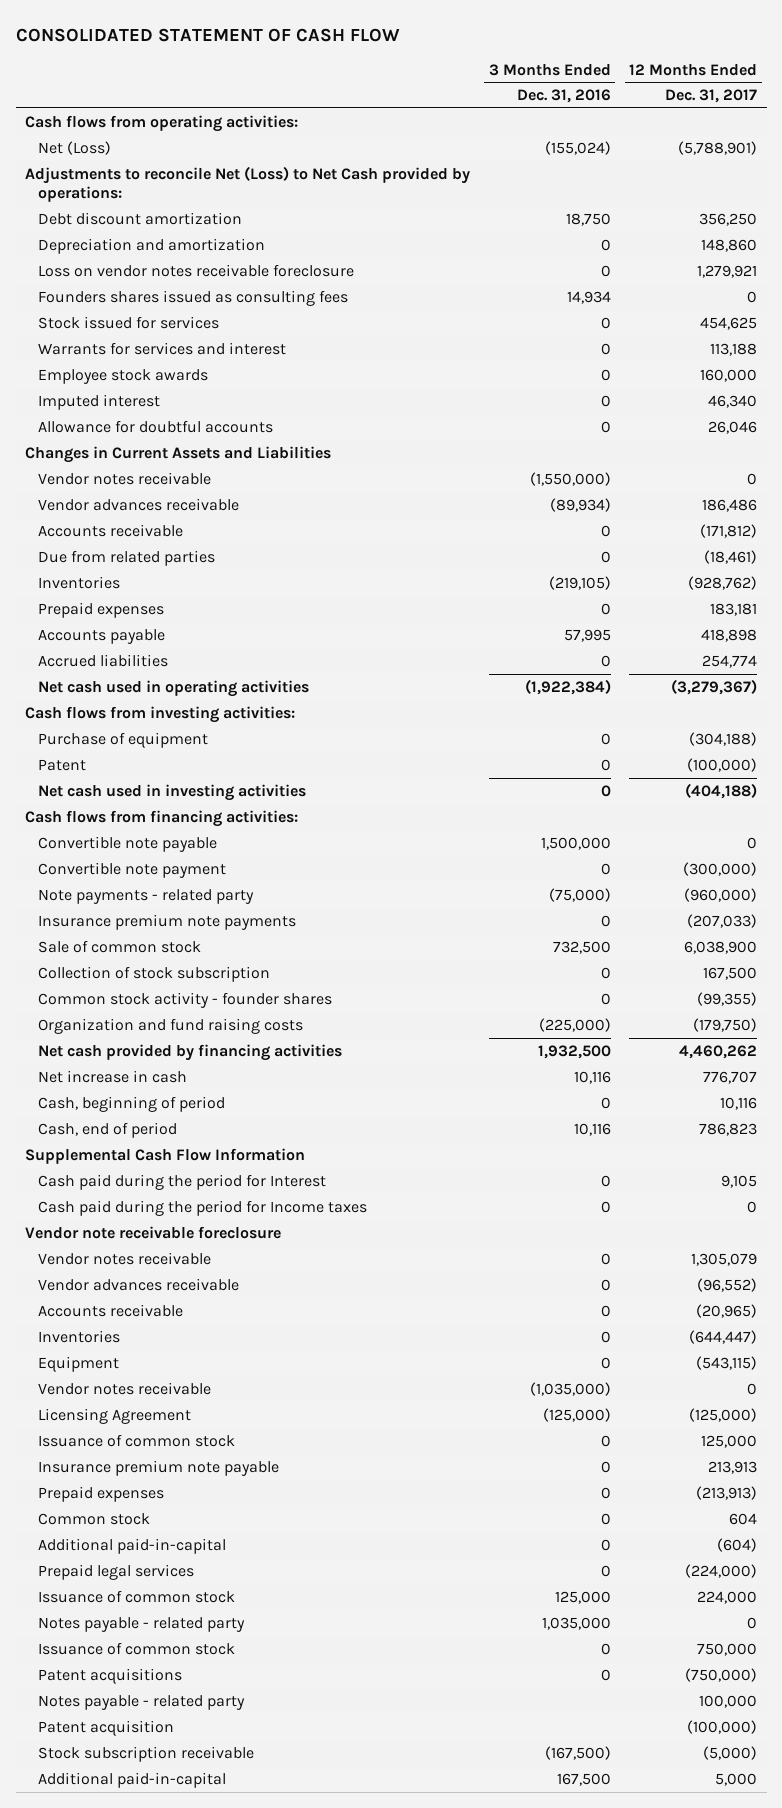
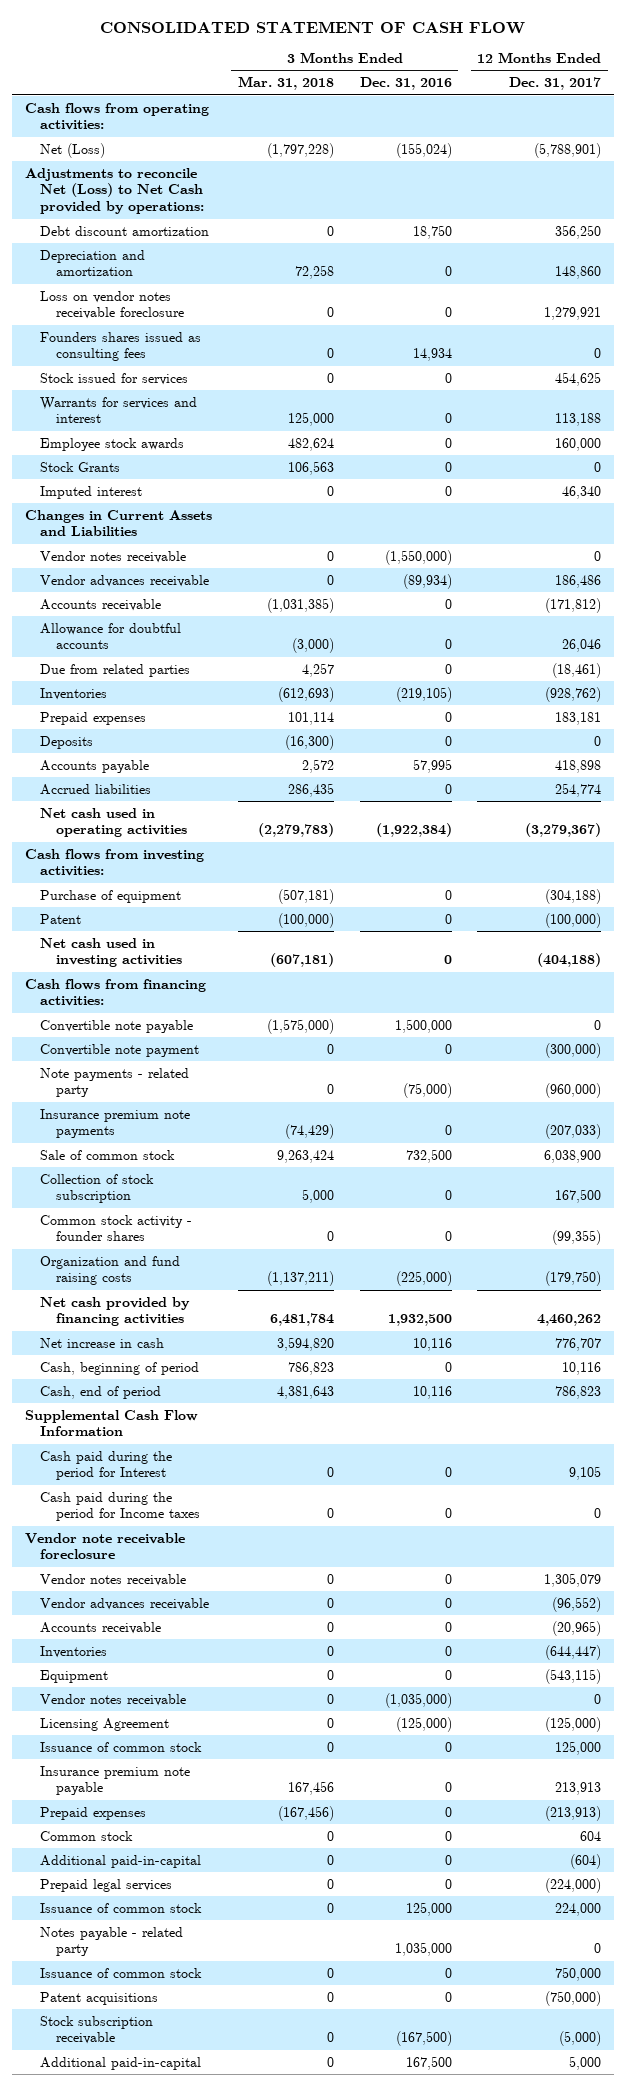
none -> [237,76,334,91] Mar. 31, 2018
none -> [40,461,121,472] Stock Grants
[37,419,273,433] Allowance for doubtful accounts -> [40,622,182,650] Allowance for doubtful accounts
none -> [40,735,94,749] Deposits
[37,1694,245,1710] Notes payable - related party -> none
[37,1719,174,1736] Patent acquisition -> none

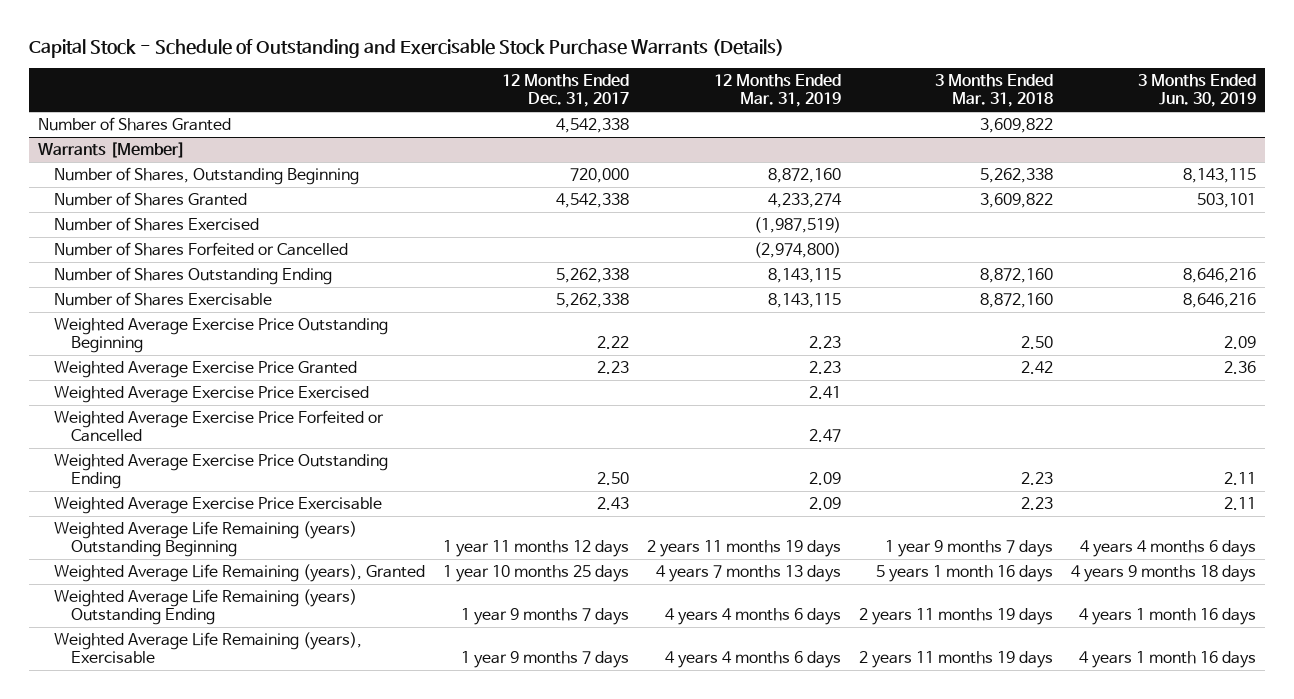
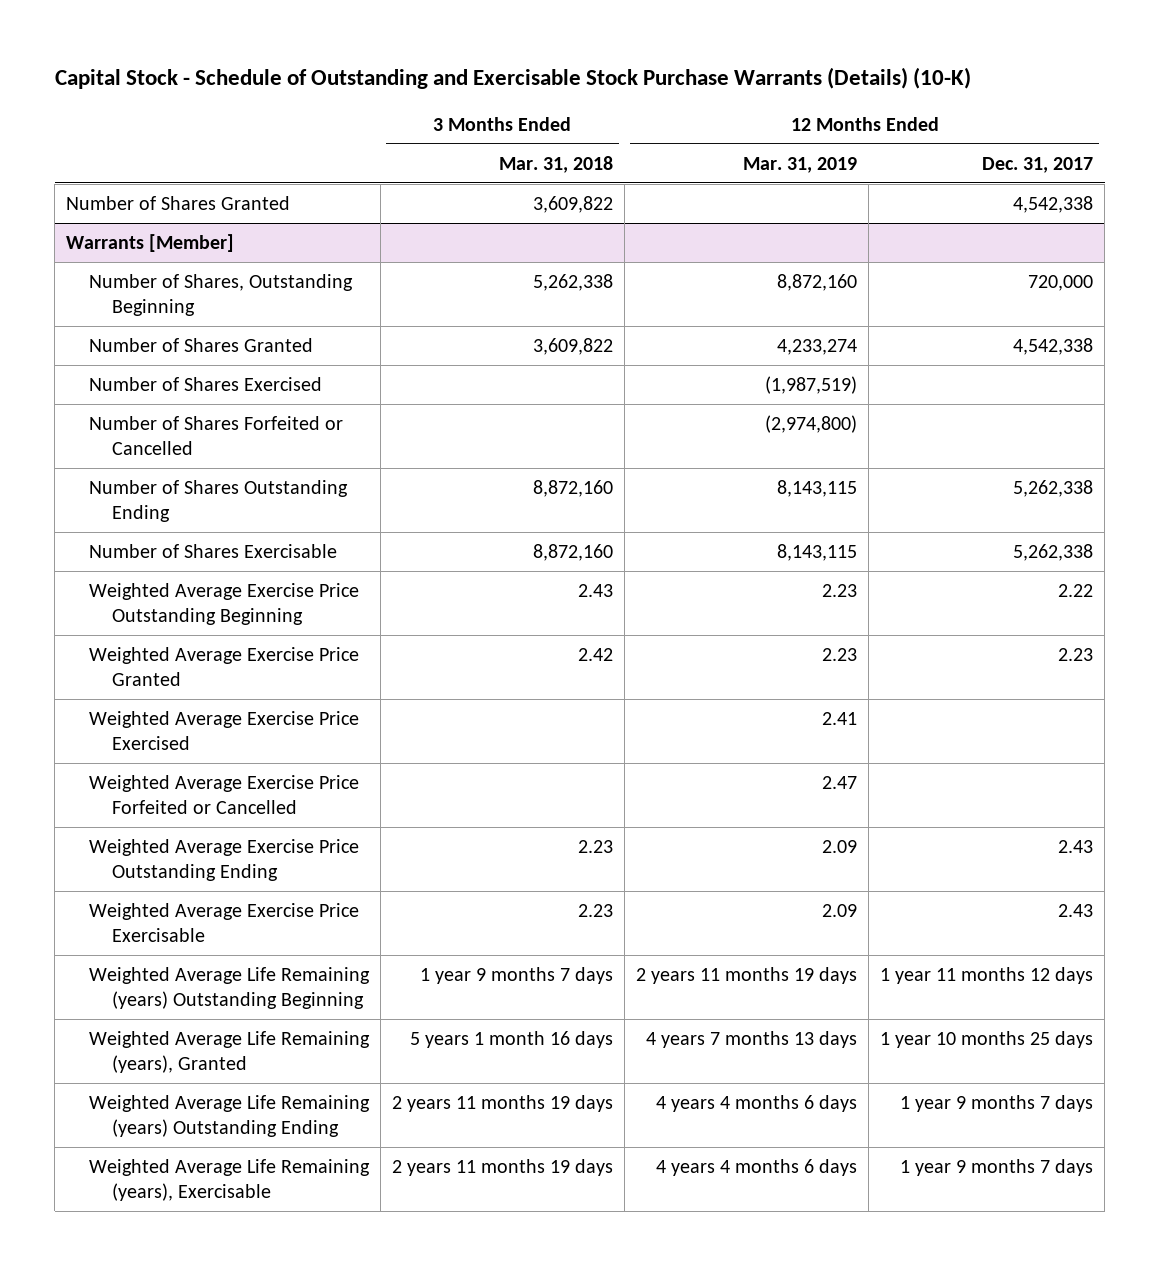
[28,38,784,58] Capital Stock - Schedule of Outstanding and Exercisable Stock Purchase Warrants (Details) -> [54,67,971,90] Capital Stock - Schedule of Outstanding and Exercisable Stock Purchase Warrants (Details) (10-K)
[1138,74,1257,108] 3 Months Ended Jun. 30, 2019 -> none
[1021,335,1054,349] 2.50 -> [577,583,613,597] 2.43
[597,471,630,485] 2.50 -> [1058,839,1094,853] 2.43

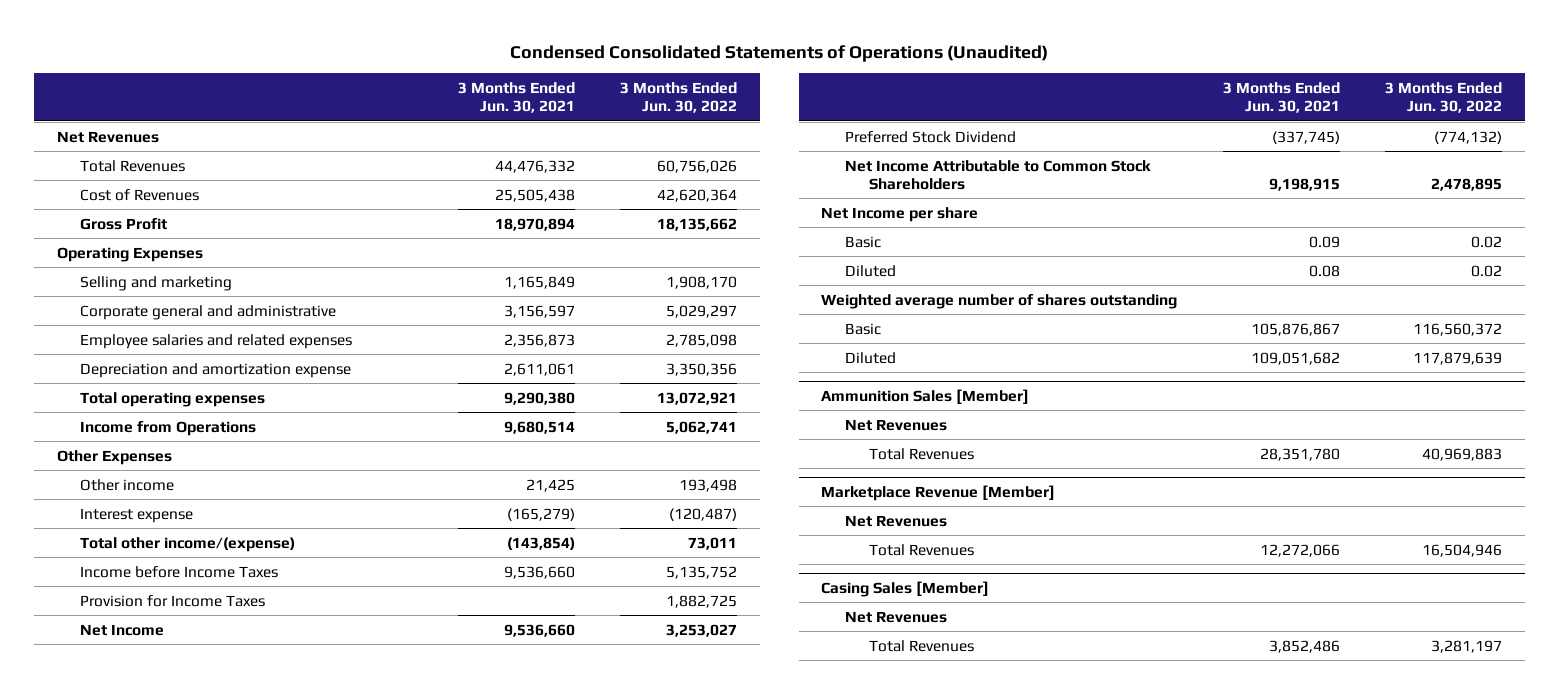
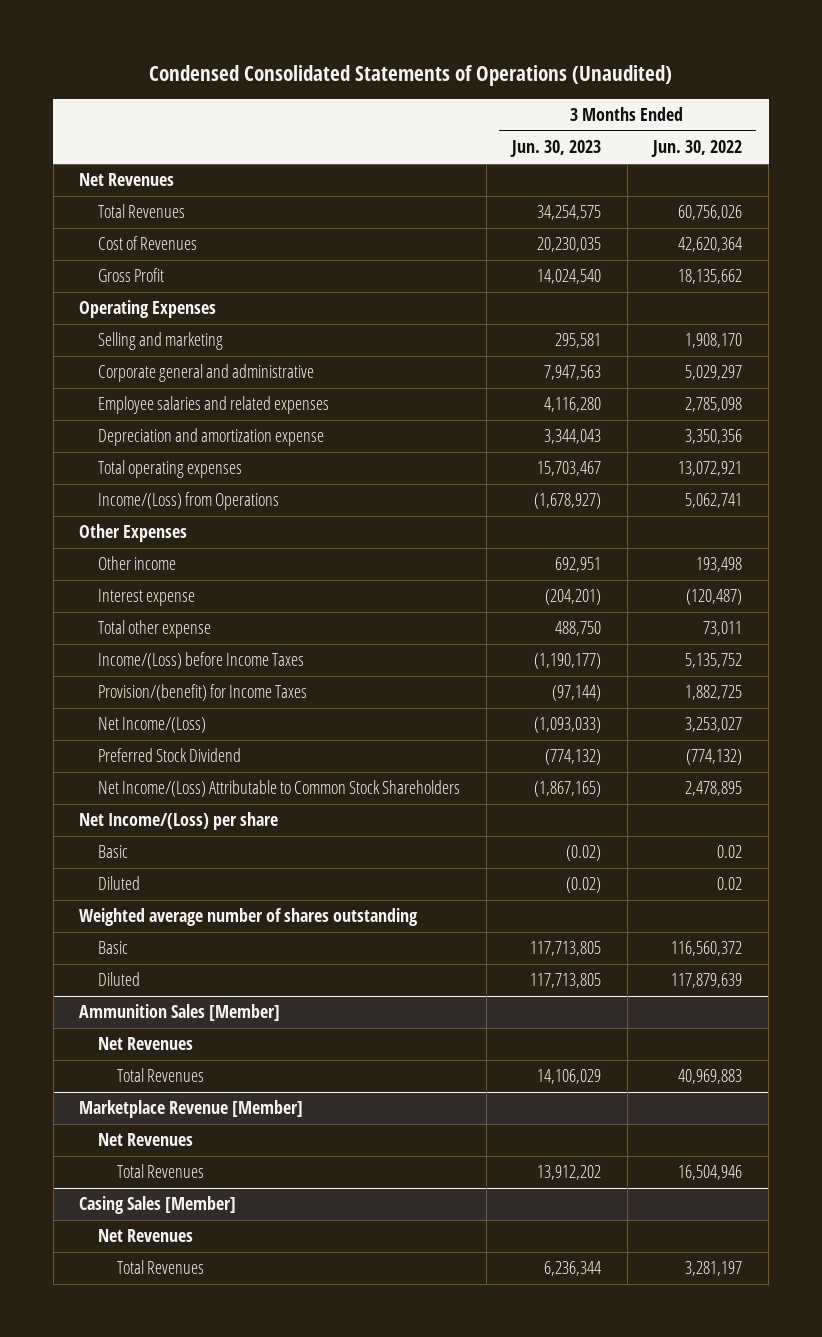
[457,81,575,114] 3 Months Ended Jun. 30, 2021 -> none
none -> [510,140,602,158] Jun. 30, 2023
[80,420,257,436] Income from Operations -> [97,492,279,511] Income/(Loss) from Operations
[80,536,296,552] Total other income/(expense) -> [97,620,211,639] Total other expense
[80,565,279,578] Income before Income Taxes -> [97,652,304,670] Income/(Loss) before Income Taxes
[80,594,266,607] Provision for Income Taxes -> [97,684,307,702] Provision/(benefit) for Income Taxes
[80,623,165,636] Net Income -> [97,717,206,734] Net Income/(Loss)
[844,159,1151,190] Net Income Attributable to Common Stock Shareholders -> [97,780,460,798] Net Income/(Loss) Attributable to Common Stock Shareholders
[821,206,979,222] Net Income per share -> [79,812,279,831] Net Income/(Loss) per share

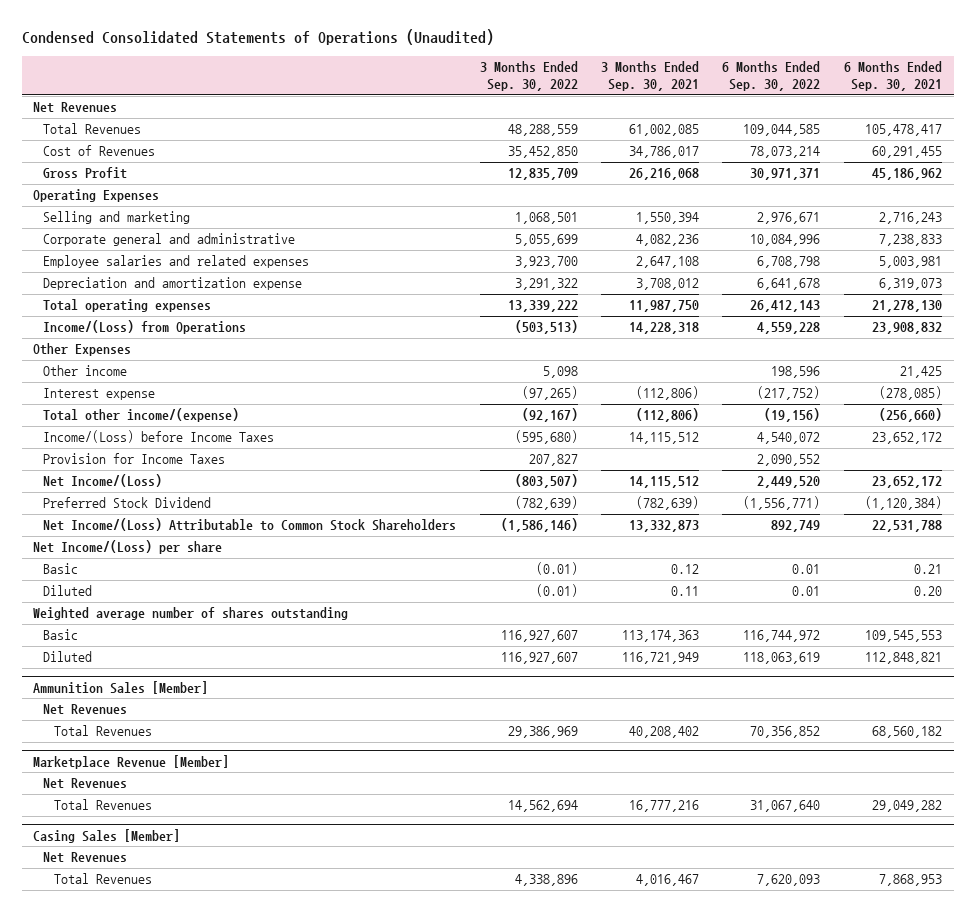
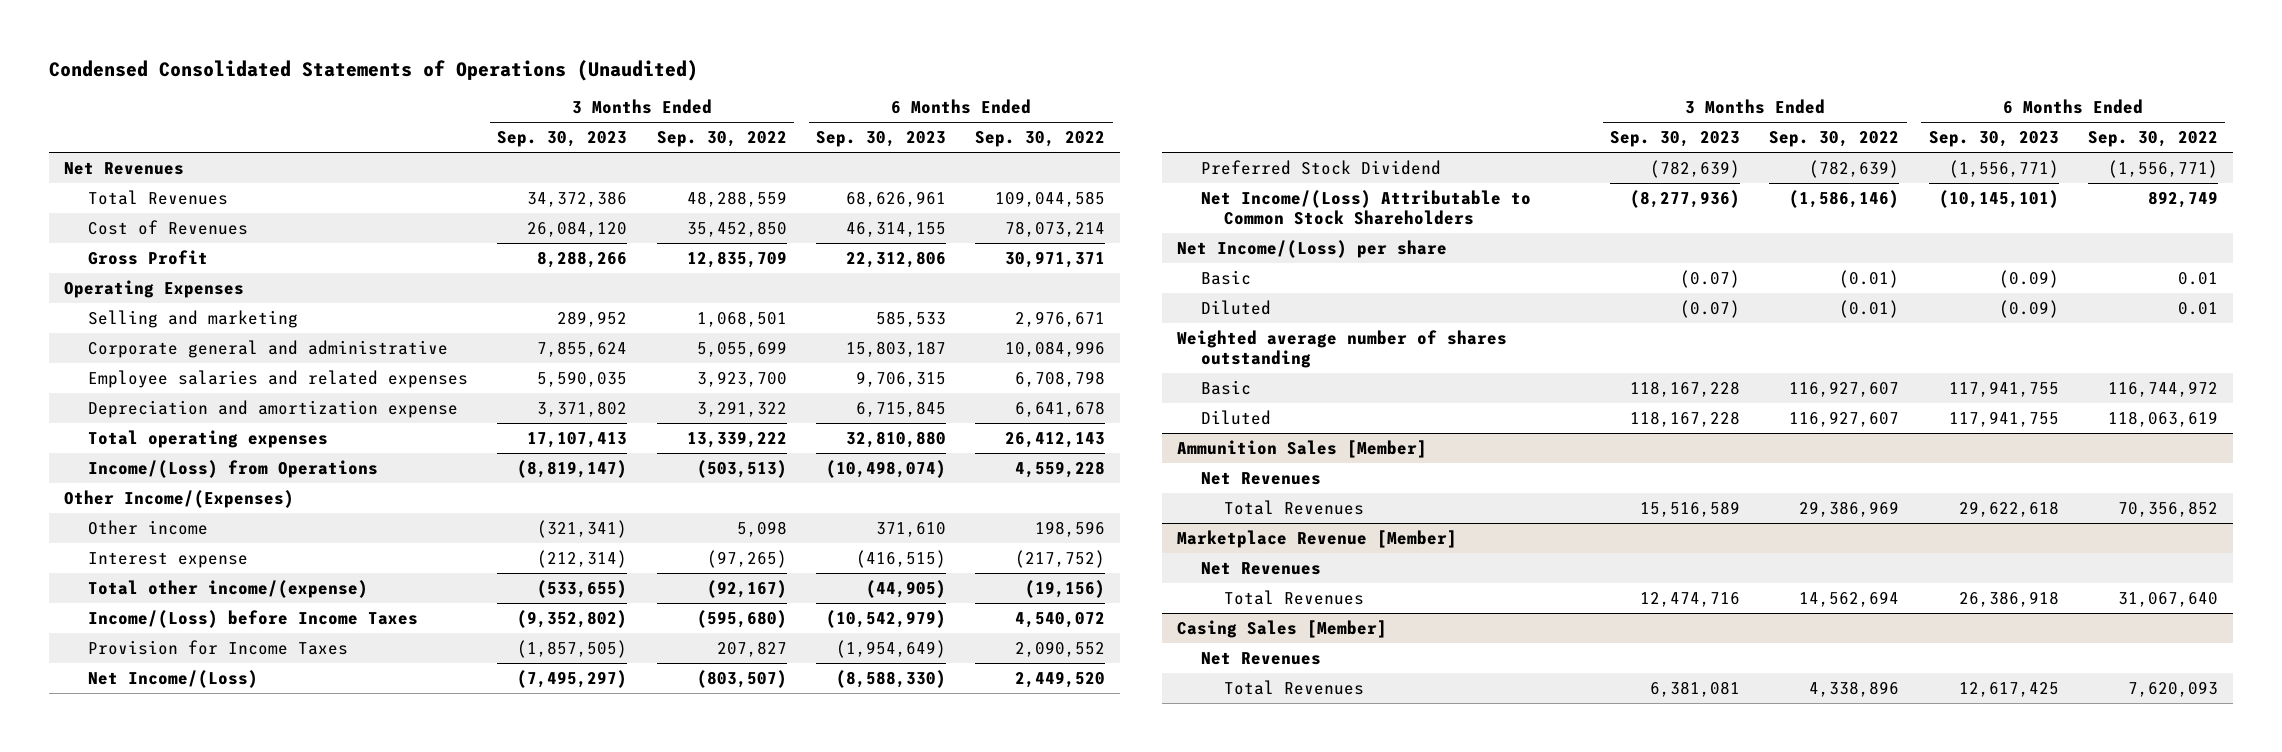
[601,61,700,91] 3 Months Ended Sep. 30, 2021 -> none
[843,61,942,91] 6 Months Ended Sep. 30, 2021 -> none
none -> [497,131,628,148] Sep. 30, 2023
none -> [815,131,946,148] Sep. 30, 2023
[33,343,132,357] Other Expenses -> [64,489,295,508] Other Income/(Expenses)

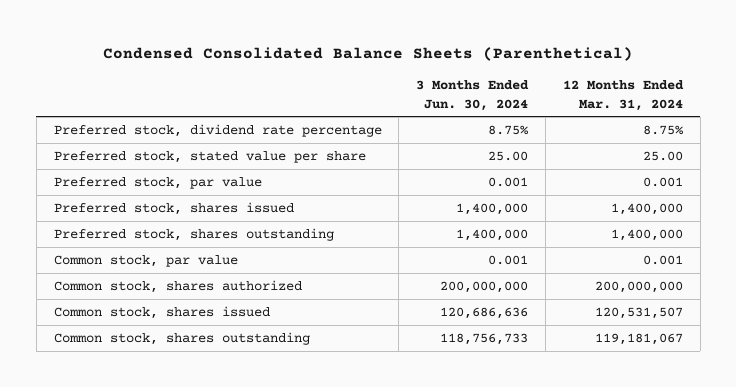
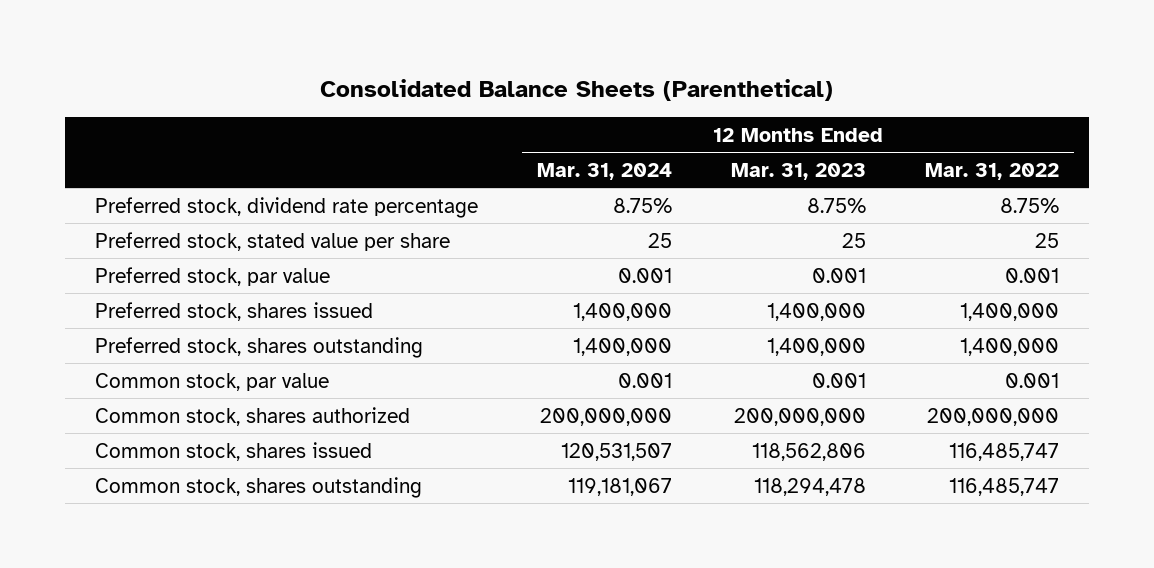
[103,47,634,62] Condensed Consolidated Balance Sheets (Parenthetical) -> [319,78,833,101] Consolidated Balance Sheets (Parenthetical)
[416,80,530,111] 3 Months Ended Jun. 30, 2024 -> none
none -> [731,162,867,180] Mar. 31, 2023
none -> [925,162,1060,180] Mar. 31, 2022
[642,151,683,162] 25.00 -> [647,232,672,248] 25

